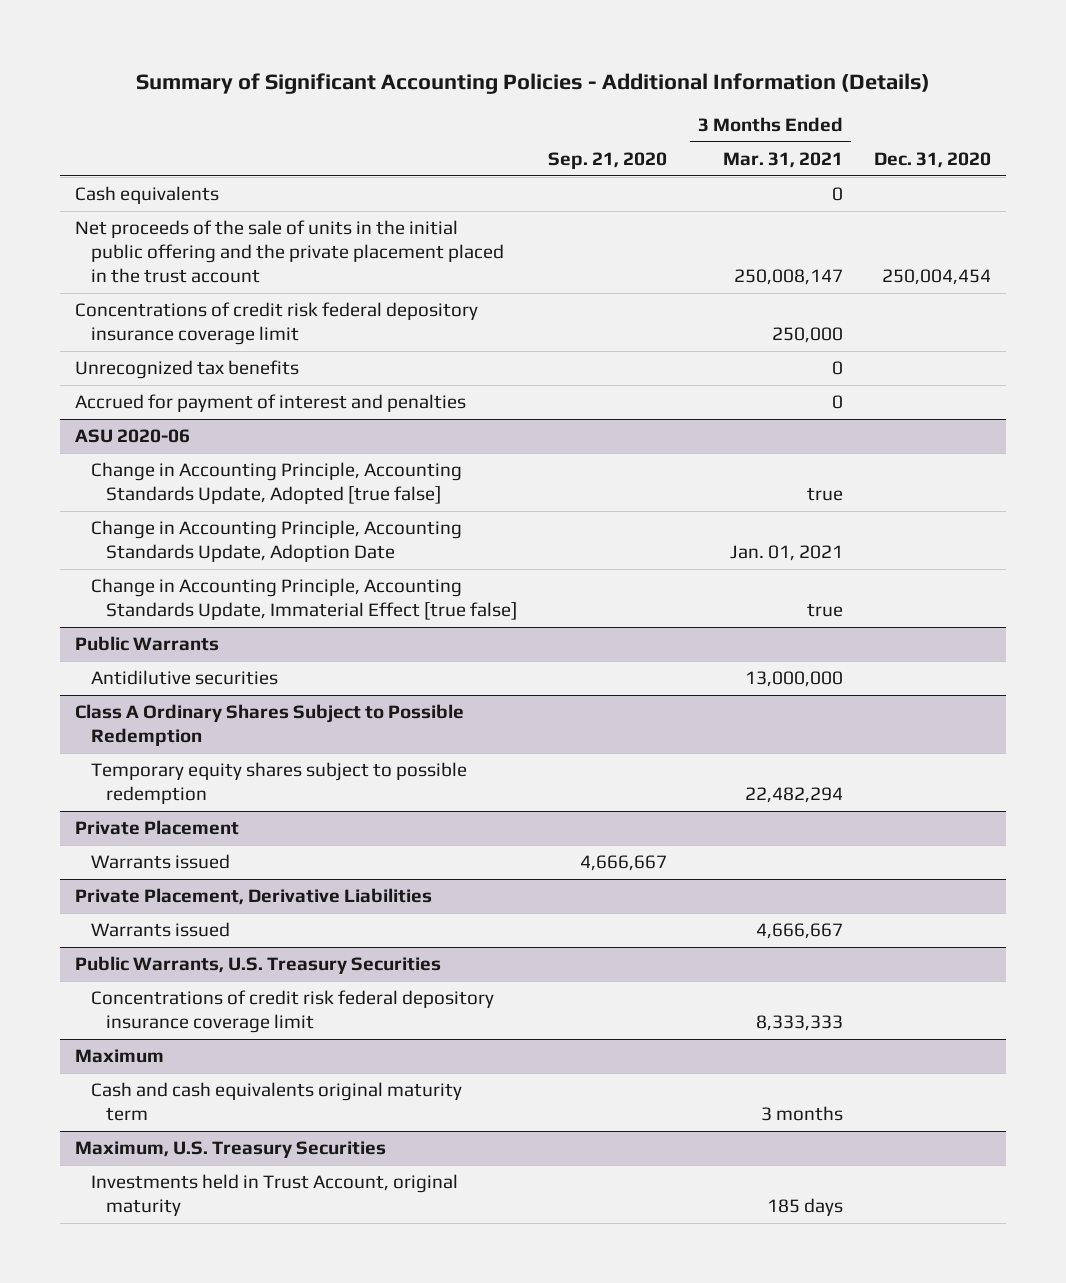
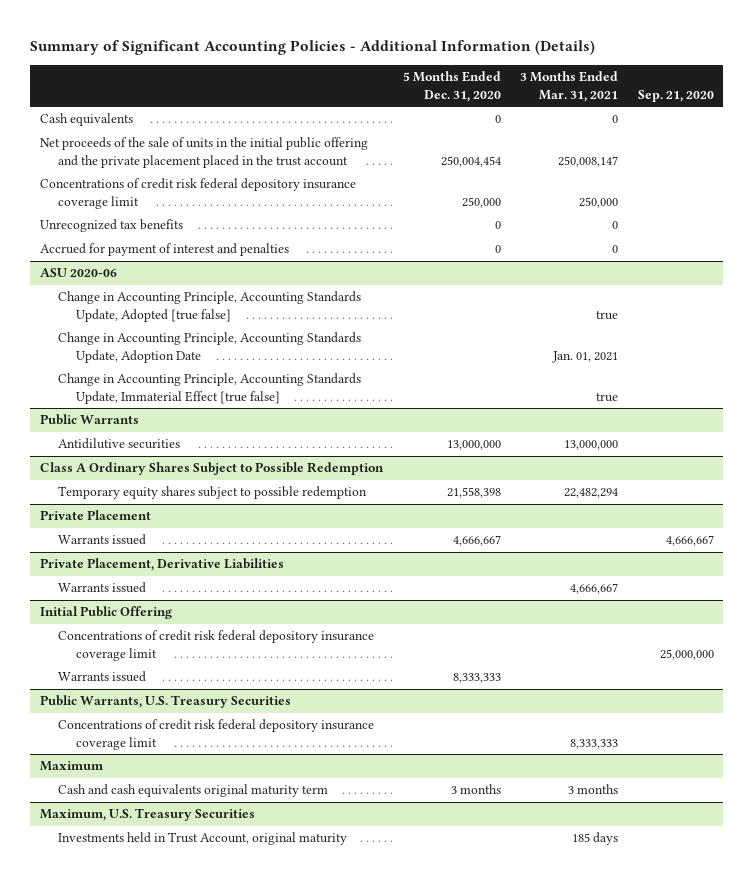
[873,151,991,168] Dec. 31, 2020 -> none
none -> [402,71,501,102] 5 Months Ended Dec. 31, 2020
none -> [40,606,173,620] Initial Public Offering
none -> [58,630,375,661] Concentrations of credit risk federal depository insurance coverage limit
none -> [58,671,147,683] Warrants issued

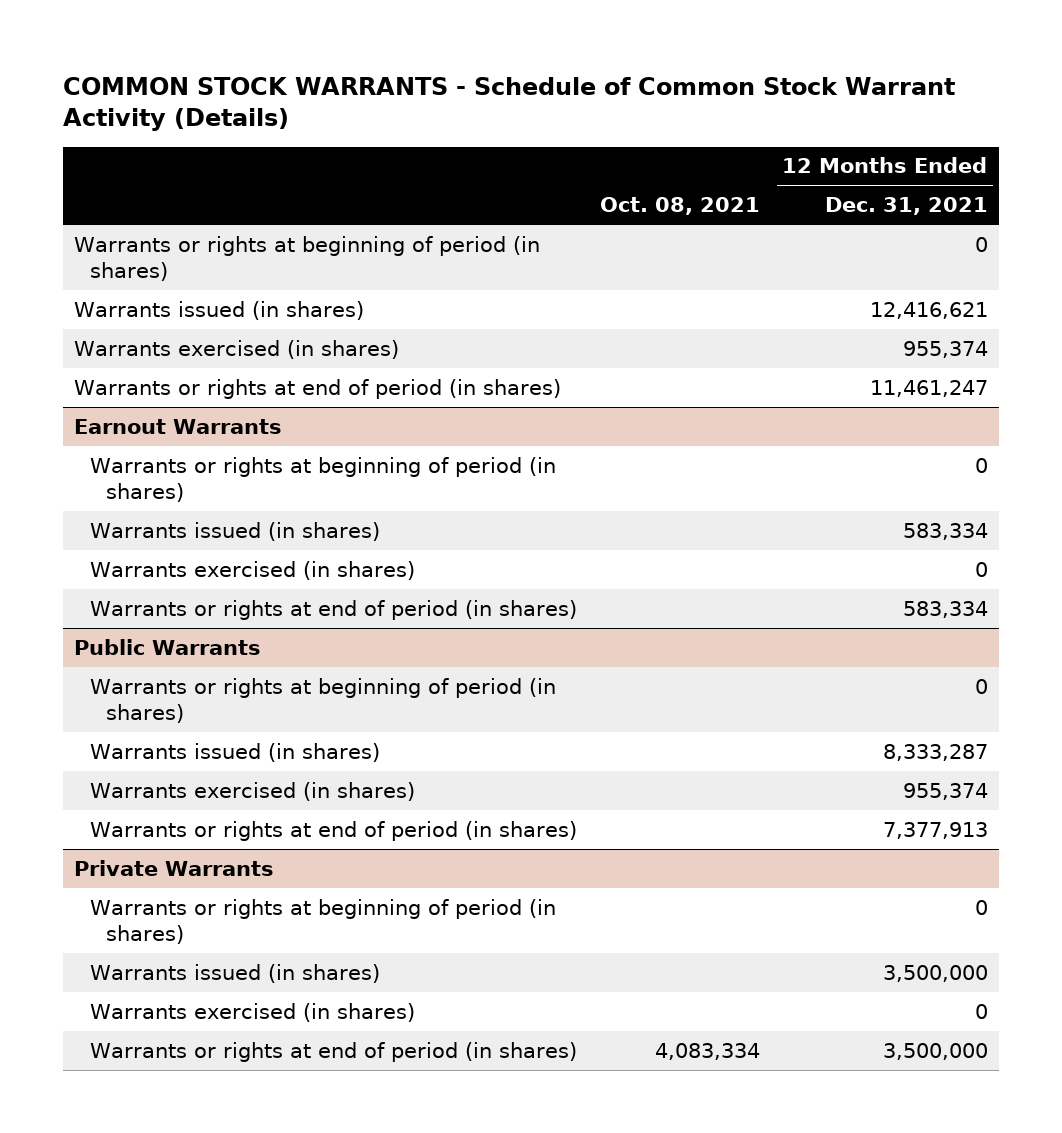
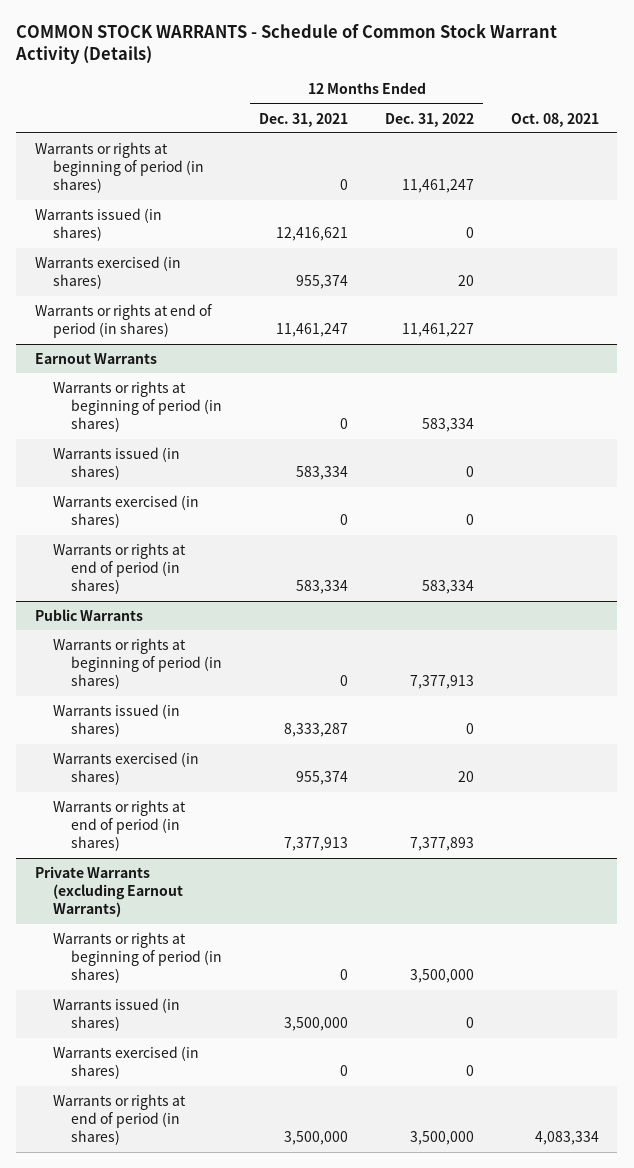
none -> [385,112,475,127] Dec. 31, 2022
[74,859,275,876] Private Warrants -> [34,865,183,918] Private Warrants (excluding Earnout Warrants)

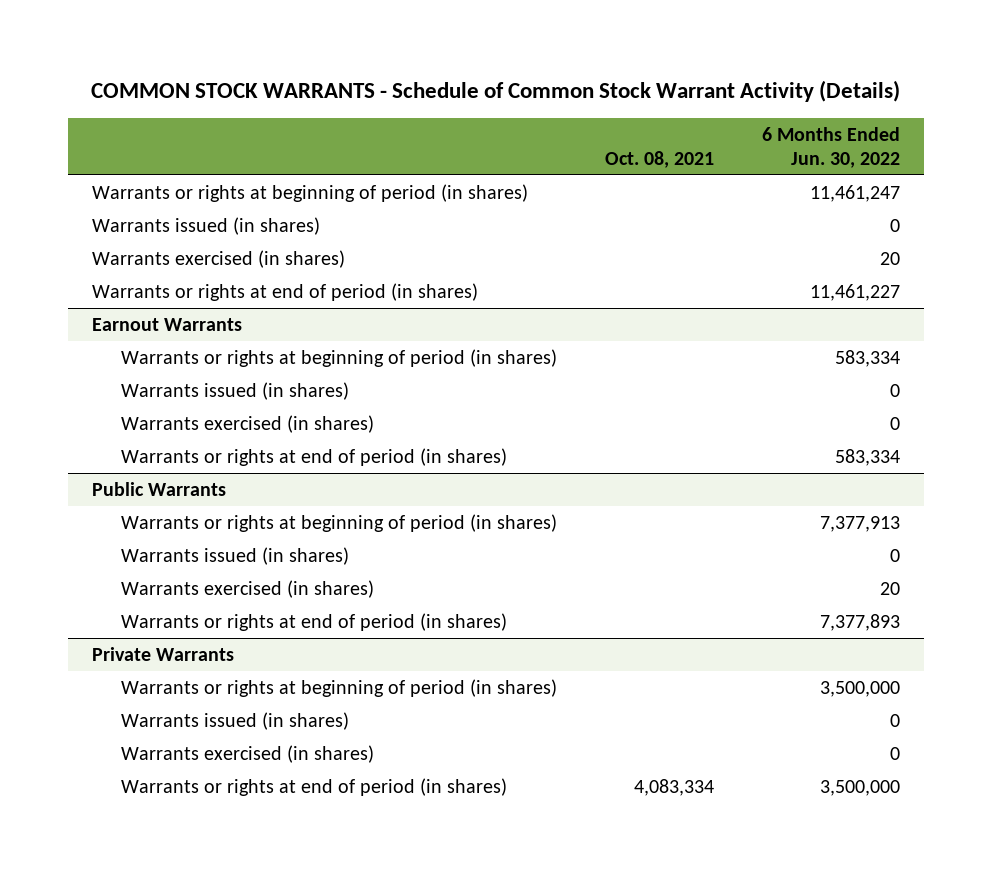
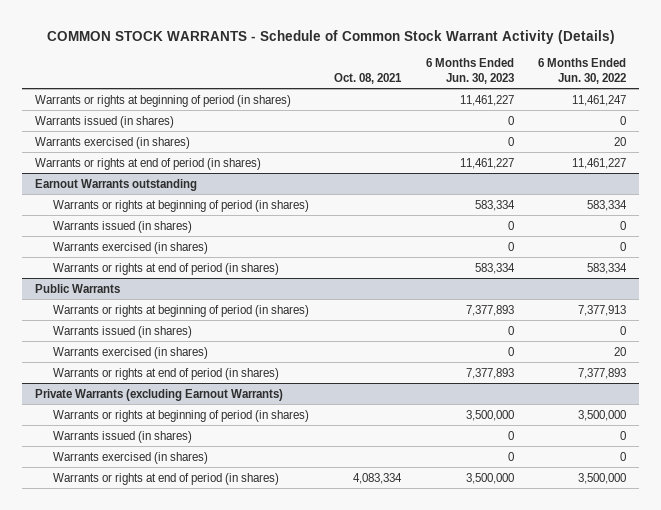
none -> [425,57,514,84] 6 Months Ended Jun. 30, 2023
[91,317,242,331] Earnout Warrants -> [34,178,197,191] Earnout Warrants outstanding
[91,646,234,661] Private Warrants -> [34,388,283,401] Private Warrants (excluding Earnout Warrants)

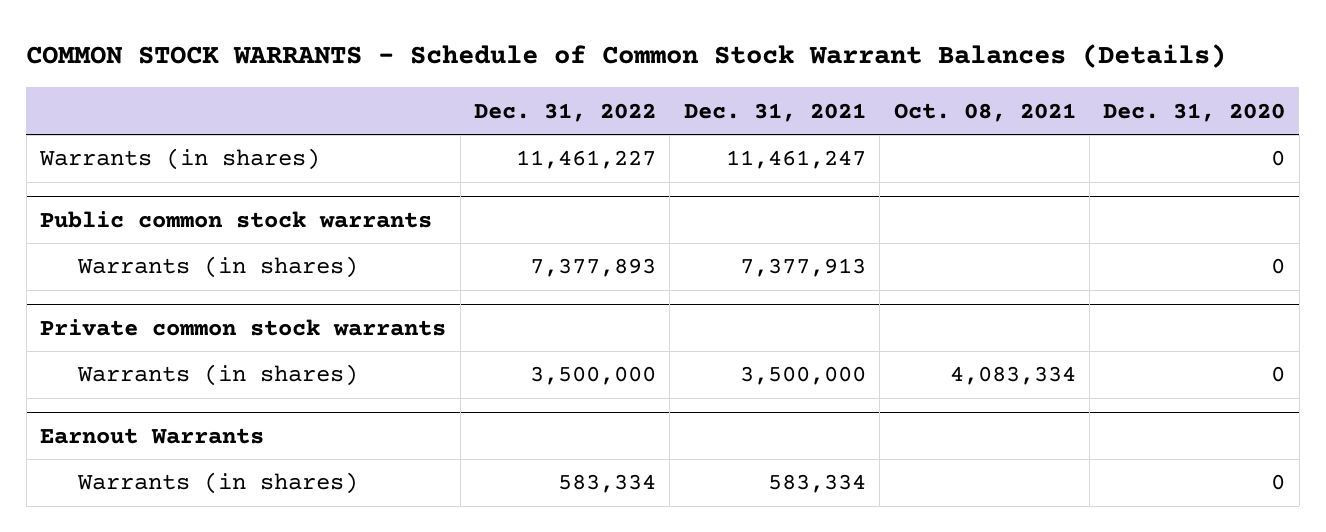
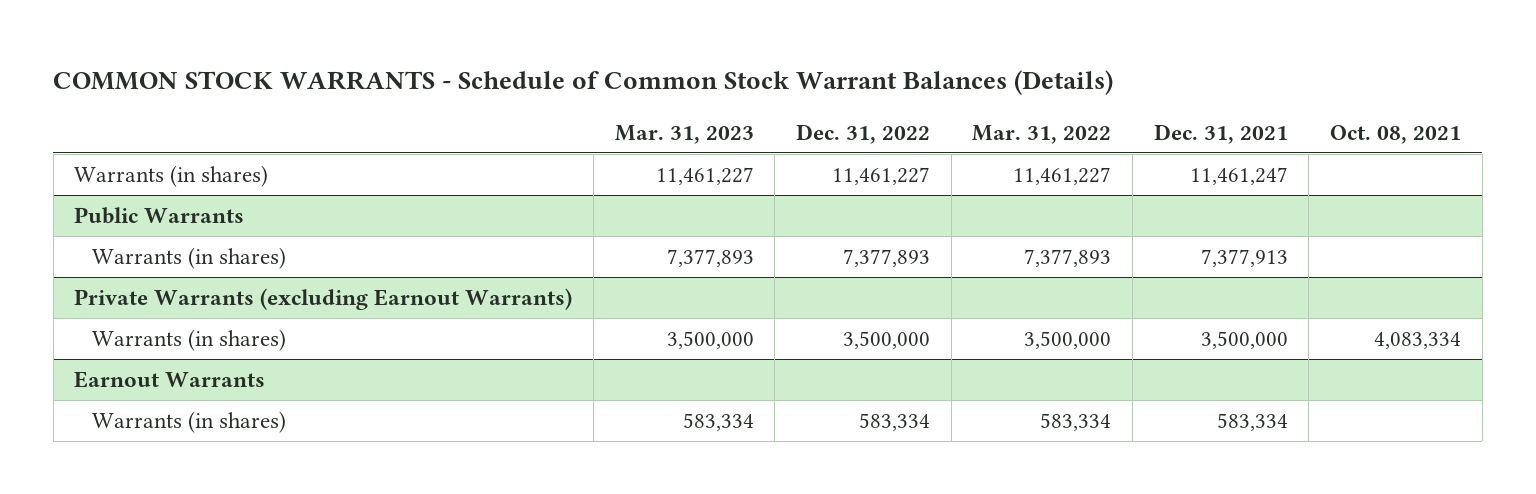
[1103,102,1286,122] Dec. 31, 2020 -> none
none -> [614,124,754,144] Mar. 31, 2023
none -> [972,124,1112,144] Mar. 31, 2022
[40,210,433,228] Public common stock warrants -> [74,206,245,224] Public Warrants
[40,318,447,336] Private common stock warrants -> [74,287,573,310] Private Warrants (excluding Earnout Warrants)

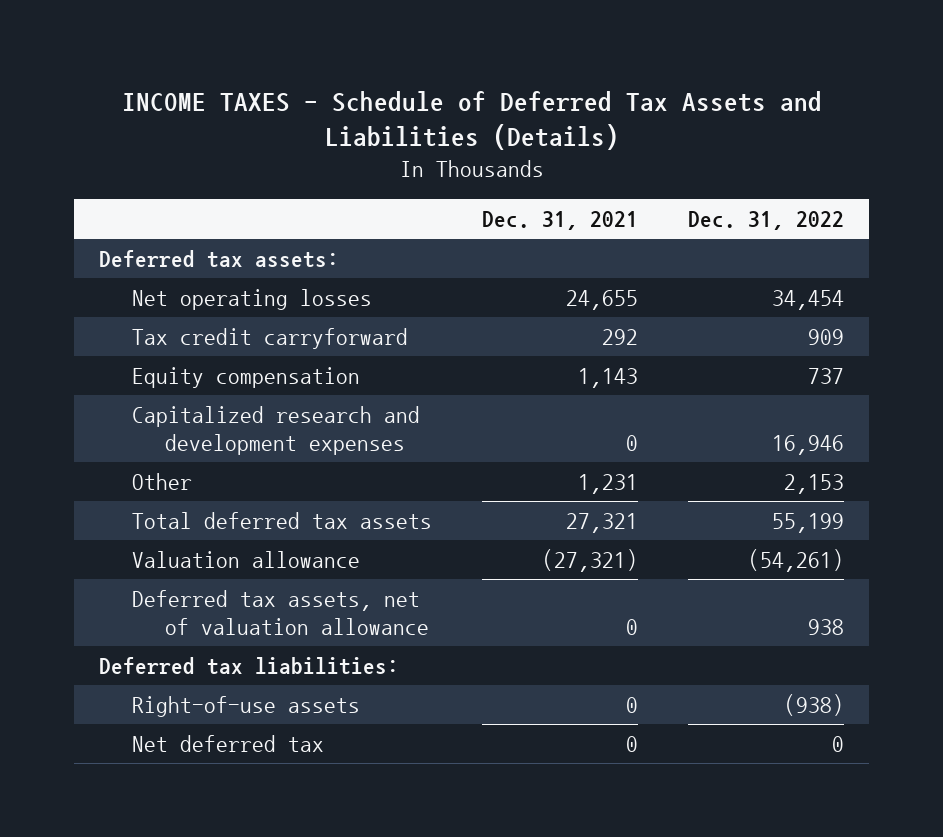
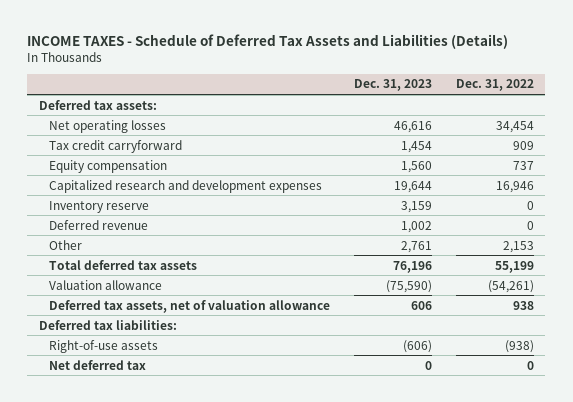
[482,211,639,231] Dec. 31, 2021 -> none
none -> [353,79,432,92] Dec. 31, 2023
none -> [48,200,149,213] Inventory reserve
none -> [48,219,148,230] Deferred revenue

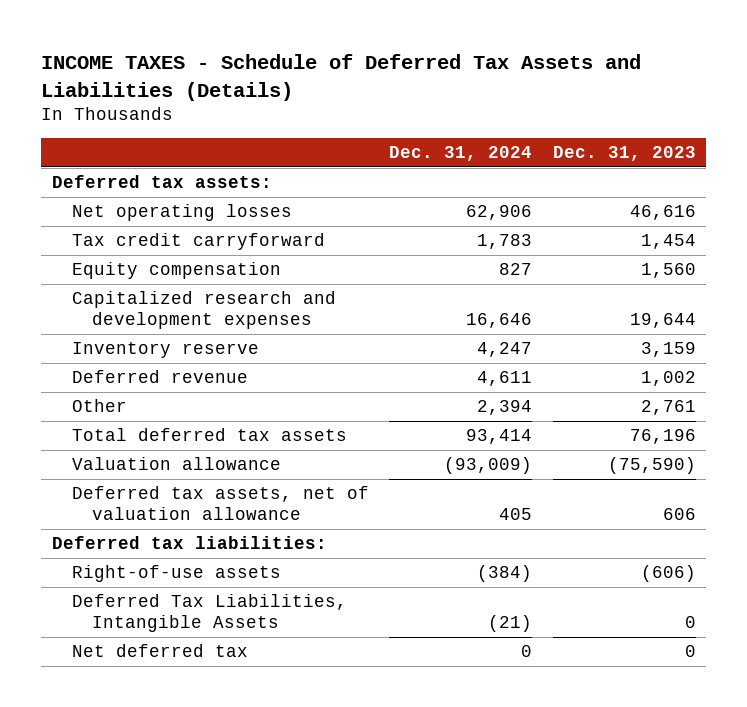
[455,79,534,92] Dec. 31, 2022 -> none
none -> [389,146,533,162] Dec. 31, 2024
none -> [71,594,347,633] Deferred Tax Liabilities, Intangible Assets

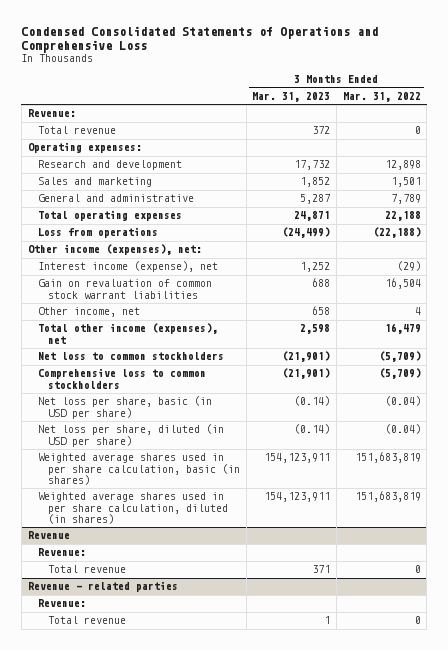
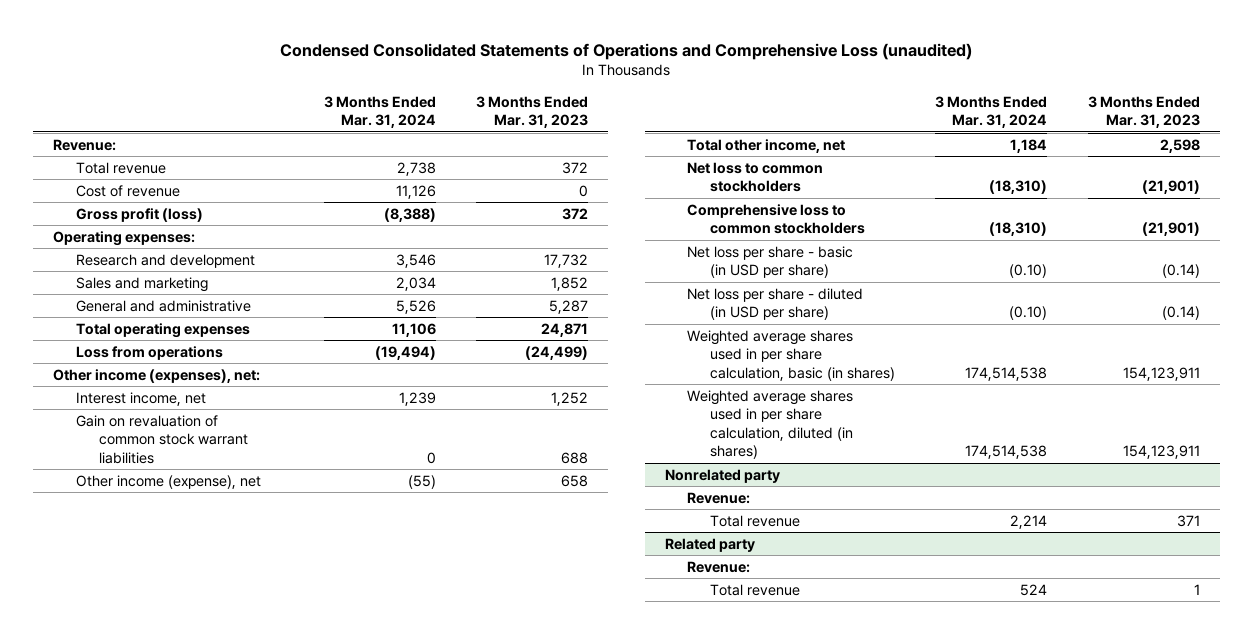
[21,25,379,53] Condensed Consolidated Statements of Operations and Comprehensive Loss -> [280,42,973,60] Condensed Consolidated Statements of Operations and Comprehensive Loss (unaudited)
[342,92,421,103] Mar. 31, 2022 -> none
none -> [324,95,437,129] 3 Months Ended Mar. 31, 2024
none -> [76,184,181,197] Cost of revenue
none -> [76,207,204,222] Gross profit (loss)
[37,261,218,273] Interest income (expense), net -> [76,391,207,406] Interest income, net
[37,307,140,318] Other income, net -> [76,474,262,489] Other income (expense), net
[37,323,218,344] Total other income (expenses), net -> [687,138,846,153] Total other income, net
[37,396,212,419] Net loss per share, basic (in USD per share) -> [687,245,854,279] Net loss per share - basic (in USD per share)
[37,424,224,447] Net loss per share, diluted (in USD per share) -> [687,287,864,321] Net loss per share - diluted (in USD per share)
[27,531,70,540] Revenue -> none
none -> [664,468,780,483] Nonrelated party
[27,581,178,593] Revenue - related parties -> none
none -> [664,537,755,552] Related party

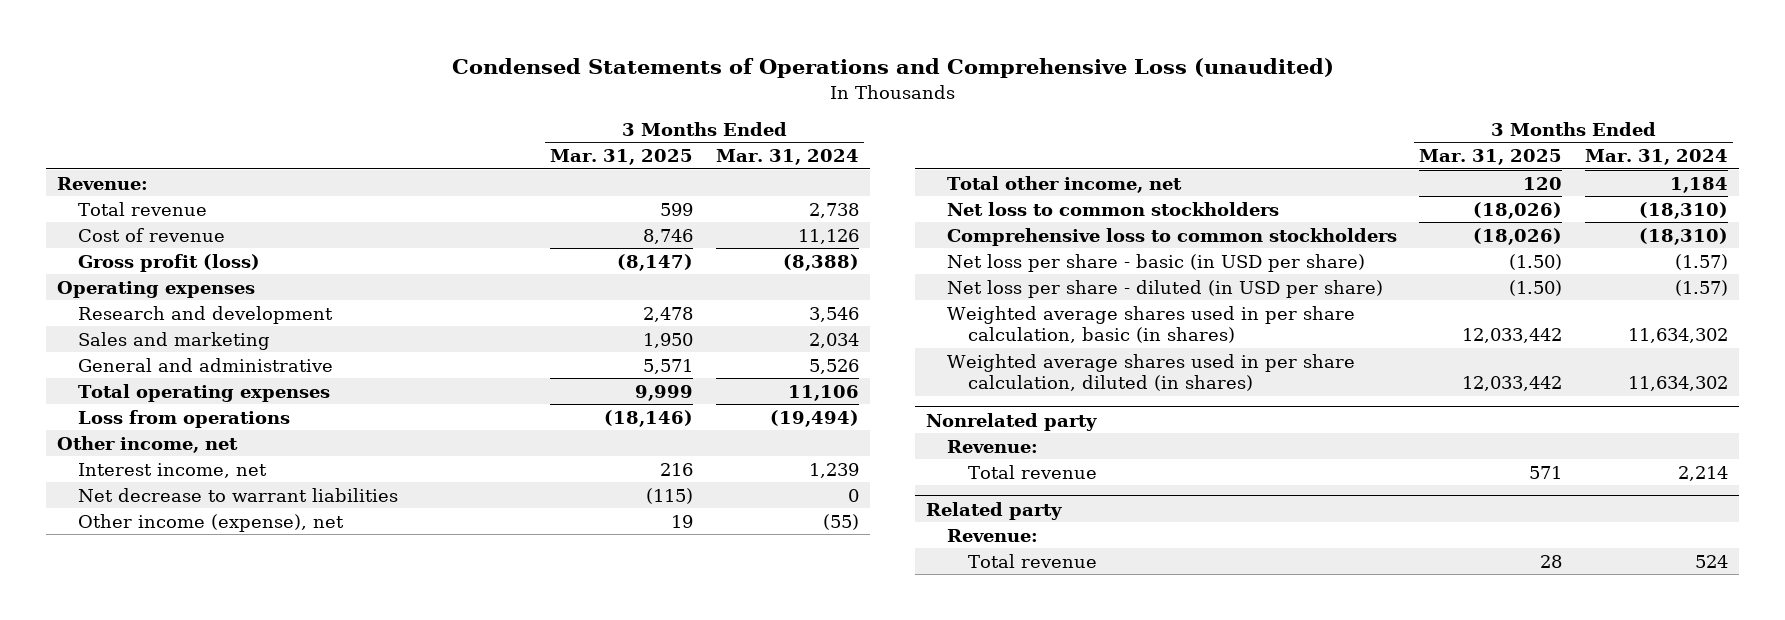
[280,42,973,60] Condensed Consolidated Statements of Operations and Comprehensive Loss (unaudited) -> [451,58,1334,79] Condensed Statements of Operations and Comprehensive Loss (unaudited)
[476,95,589,129] 3 Months Ended Mar. 31, 2023 -> none
none -> [550,149,694,166] Mar. 31, 2025
[53,230,196,246] Operating expenses: -> [57,280,256,298] Operating expenses
[53,368,261,383] Other income (expenses), net: -> [57,435,239,453] Other income, net
[76,414,248,464] Gain on revaluation of common stock warrant liabilities -> [77,487,398,502] Net decrease to warrant liabilities
[1009,264,1048,279] (0.10) -> [1674,253,1728,270] (1.57)
[1009,306,1048,321] (0.10) -> [1674,279,1728,296] (1.57)
[965,366,1048,381] 174,514,538 -> [1627,328,1728,344] 11,634,302
[965,445,1048,460] 174,514,538 -> [1627,376,1728,392] 11,634,302

